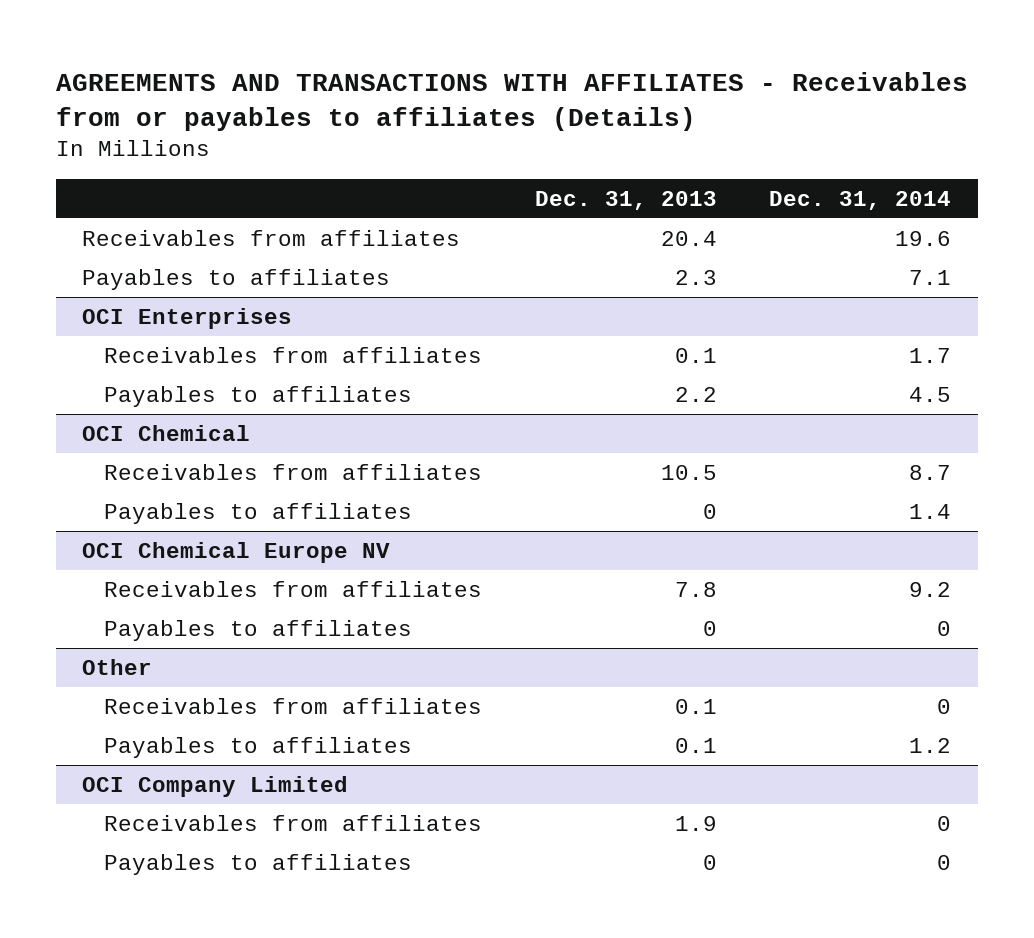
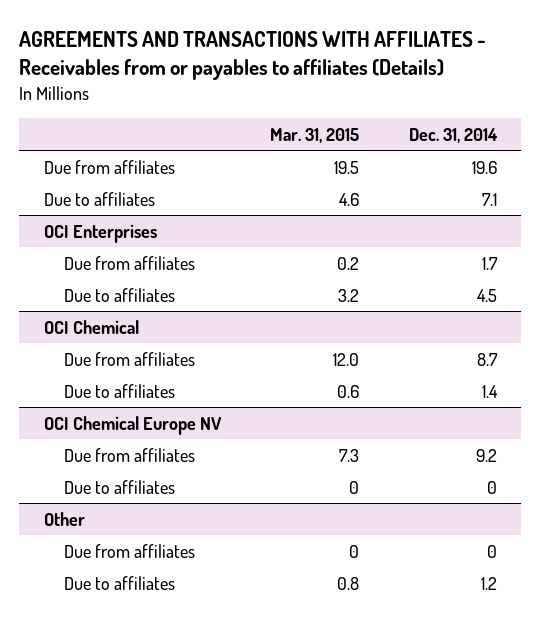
[534,190,717,210] Dec. 31, 2013 -> none
none -> [270,127,360,143] Mar. 31, 2015
[82,229,461,246] Receivables from affiliates -> [43,159,175,174] Due from affiliates
[82,268,391,290] Payables to affiliates -> [43,191,155,206] Due to affiliates
[103,346,482,363] Receivables from affiliates -> [63,255,195,270] Due from affiliates
[103,385,412,407] Payables to affiliates -> [63,287,175,302] Due to affiliates
[103,463,482,480] Receivables from affiliates -> [63,351,195,366] Due from affiliates
[103,502,412,524] Payables to affiliates -> [63,383,175,398] Due to affiliates
[103,580,482,597] Receivables from affiliates -> [63,447,195,462] Due from affiliates
[103,619,412,641] Payables to affiliates -> [63,479,175,494] Due to affiliates
[82,775,349,797] OCI Company Limited -> none
[103,814,482,831] Receivables from affiliates -> none
[103,853,412,875] Payables to affiliates -> none
[103,697,482,714] Receivables from affiliates -> [63,543,195,558] Due from affiliates
[103,736,412,758] Payables to affiliates -> [63,575,175,590] Due to affiliates

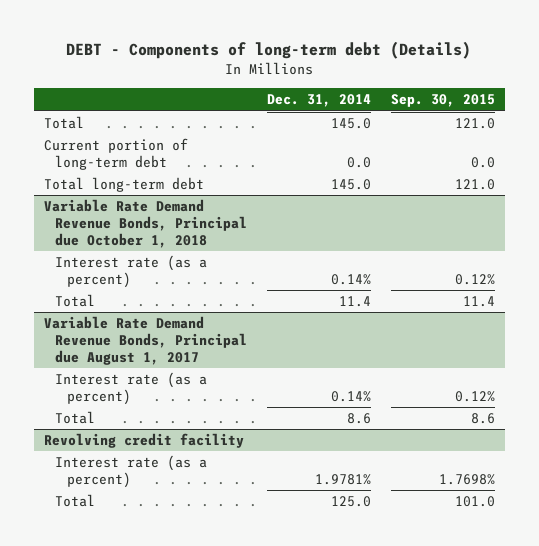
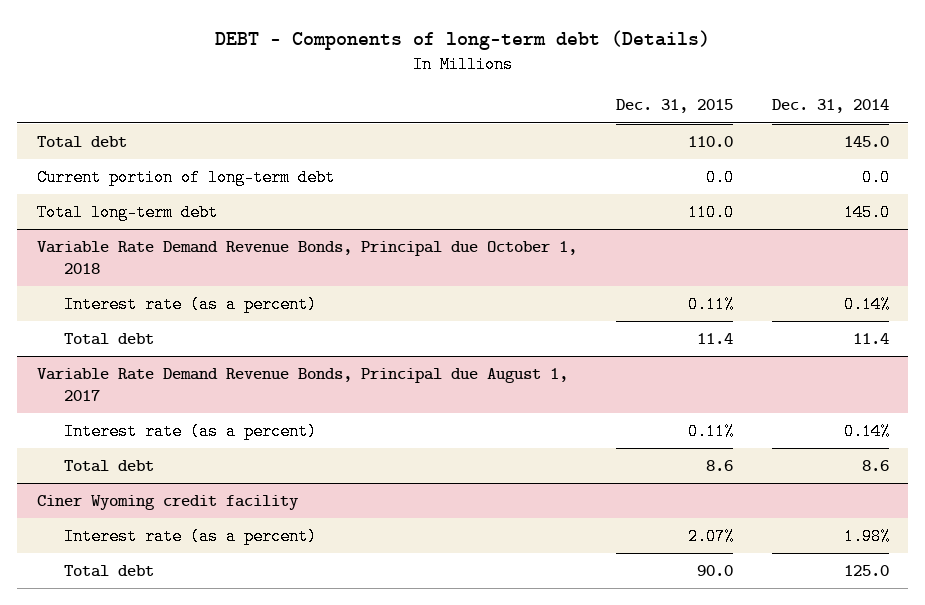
[390,94,495,108] Sep. 30, 2015 -> none
none -> [615,99,733,114] Dec. 31, 2015
[43,116,84,130] Total -> [36,136,127,149] Total debt
[55,294,96,308] Total -> [63,333,154,346] Total debt
[55,411,96,425] Total -> [63,460,154,473] Total debt
[43,433,244,449] Revolving credit facility -> [36,495,299,511] Ciner Wyoming credit facility
[315,473,372,485] 1.9781% -> [843,528,890,546] 1.98%
[55,494,96,508] Total -> [63,565,154,578] Total debt

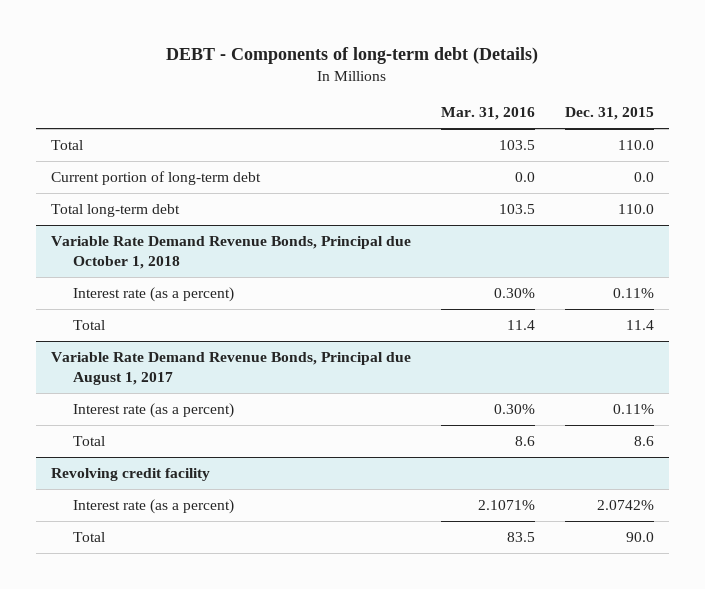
[771,99,889,114] Dec. 31, 2014 -> none
none -> [440,107,535,121] Mar. 31, 2016
[36,136,127,149] Total debt -> [50,140,83,151] Total
[63,333,154,346] Total debt -> [72,320,105,331] Total
[63,460,154,473] Total debt -> [72,436,105,447] Total
[36,495,299,511] Ciner Wyoming credit facility -> [50,468,210,482] Revolving credit facility
[687,528,734,546] 2.07% -> [597,500,655,511] 2.0742%
[63,565,154,578] Total debt -> [72,532,105,543] Total

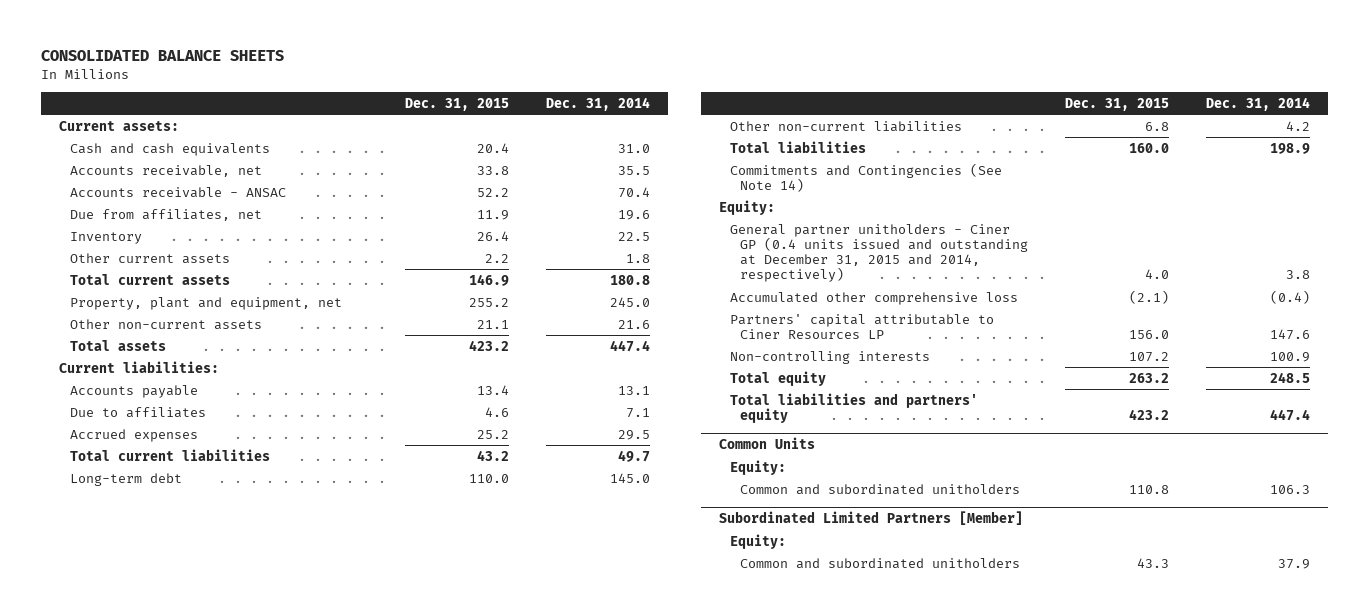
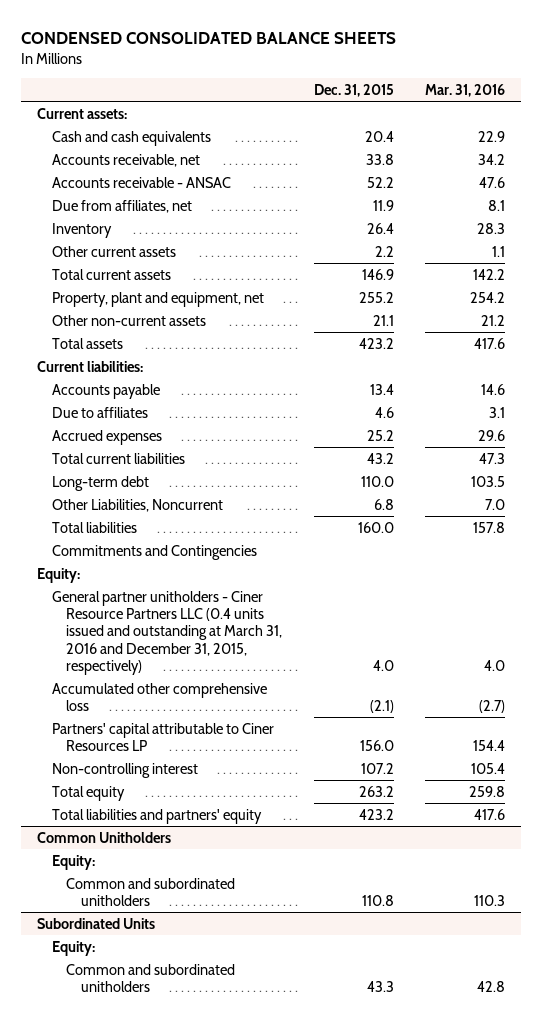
[40,50,284,62] CONSOLIDATED BALANCE SHEETS -> [20,31,396,44] CONDENSED CONSOLIDATED BALANCE SHEETS
[545,96,650,111] Dec. 31, 2014 -> none
none -> [425,83,506,97] Mar. 31, 2016
[729,120,962,132] Other non-current liabilities -> [51,498,223,512] Other Liabilities, Noncurrent
[729,162,1002,192] Commitments and Contingencies (See Note 14) -> [51,544,257,560] Commitments and Contingencies
[729,223,1028,283] General partner unitholders - Ciner GP (0.4 units issued and outstanding at December 31, 2015 and 2014, respectively) -> [51,590,283,675] General partner unitholders - Ciner Resource Partners LLC (0.4 units issued and outstanding at March 31, 2016 and December 31, 2015, respectively)
[729,350,930,364] Non-controlling interests -> [51,762,198,778] Non-controlling interest
[719,437,816,450] Common Units -> [36,831,171,843] Common Unitholders
[719,511,1024,526] Subordinated Limited Partners [Member] -> [36,917,155,929] Subordinated Units

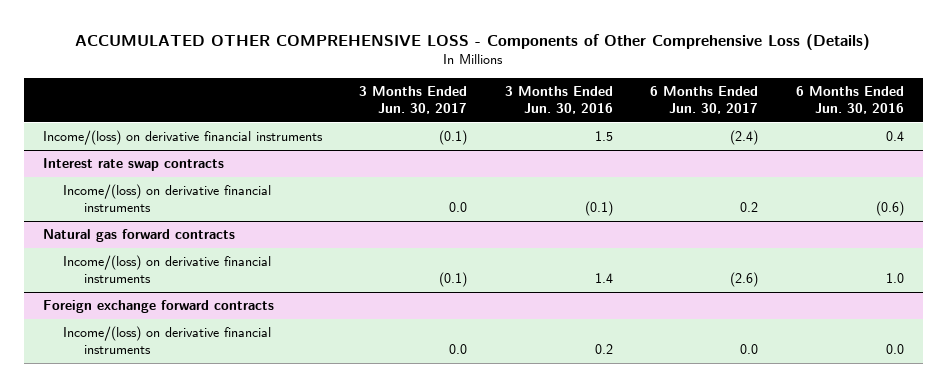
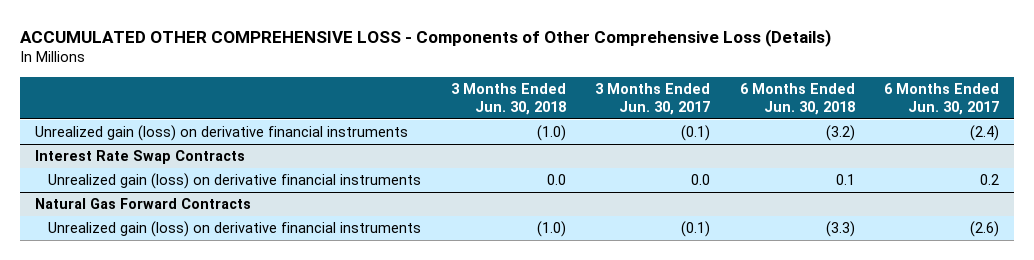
[504,86,613,115] 3 Months Ended Jun. 30, 2016 -> none
[795,86,904,115] 6 Months Ended Jun. 30, 2016 -> none
none -> [450,83,566,115] 3 Months Ended Jun. 30, 2018
none -> [739,83,855,115] 6 Months Ended Jun. 30, 2018
[42,300,274,314] Foreign exchange forward contracts -> none
[63,326,272,355] Income/(loss) on derivative financial instruments -> none
[42,130,323,146] Income/(loss) on derivative financial instruments -> [34,125,408,142] Unrealized gain (loss) on derivative financial instruments
[42,158,224,172] Interest rate swap contracts -> [34,150,245,165] Interest Rate Swap Contracts
[63,184,272,213] Income/(loss) on derivative financial instruments -> [48,173,422,190] Unrealized gain (loss) on derivative financial instruments
[42,229,235,243] Natural gas forward contracts -> [34,198,251,210] Natural Gas Forward Contracts
[63,255,272,284] Income/(loss) on derivative financial instruments -> [48,221,422,238] Unrealized gain (loss) on derivative financial instruments

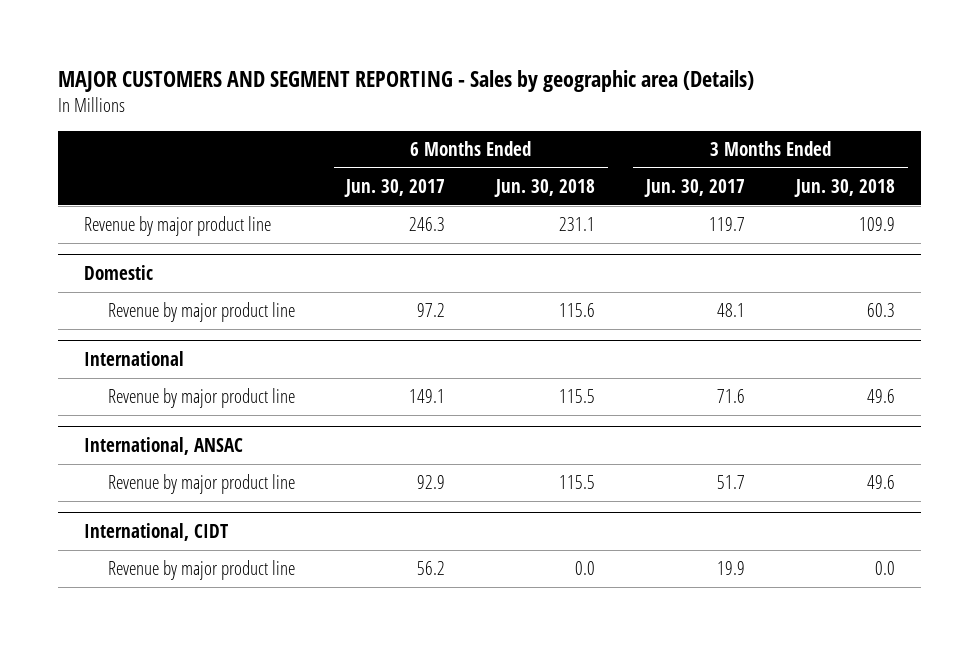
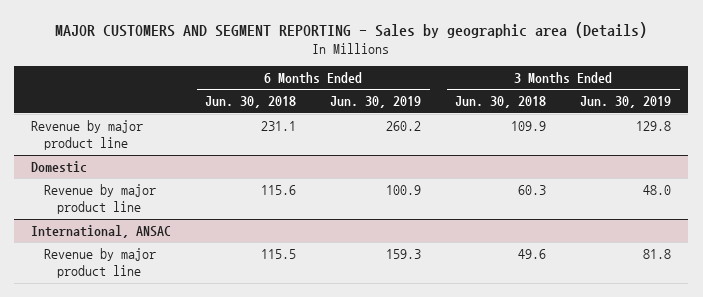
[344,178,446,197] Jun. 30, 2017 -> none
[644,178,746,197] Jun. 30, 2017 -> none
none -> [330,96,422,109] Jun. 30, 2019
none -> [580,96,672,109] Jun. 30, 2019
[83,351,184,367] International -> none
[108,388,296,409] Revenue by major product line -> none
[83,523,228,542] International, CIDT -> none
[108,560,296,581] Revenue by major product line -> none

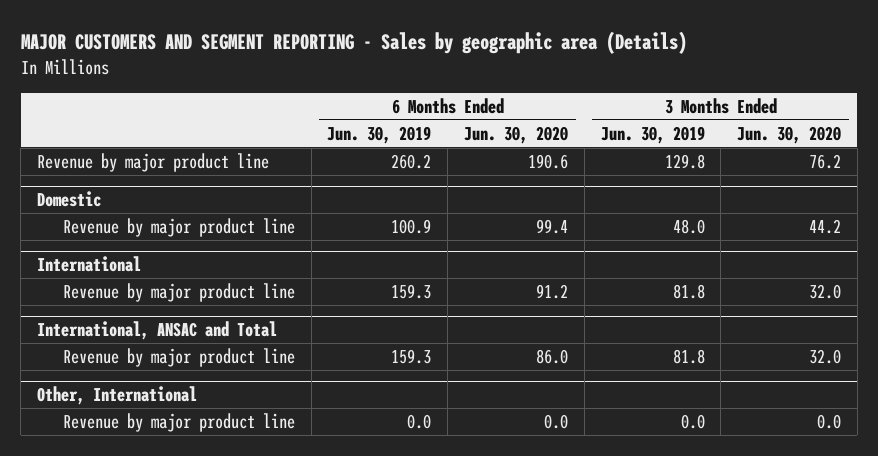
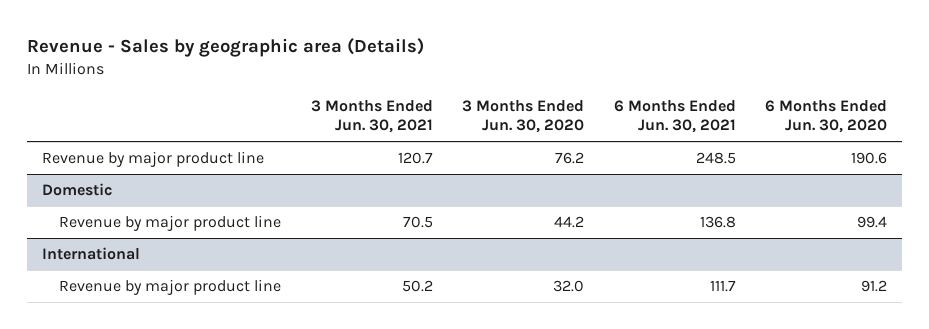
[20,31,687,55] MAJOR CUSTOMERS AND SEGMENT REPORTING - Sales by geographic area (Details) -> [27,37,425,57] Revenue - Sales by geographic area (Details)
[327,125,432,144] Jun. 30, 2019 -> none
[600,125,705,144] Jun. 30, 2019 -> none
none -> [310,99,433,134] 3 Months Ended Jun. 30, 2021
none -> [613,99,736,134] 6 Months Ended Jun. 30, 2021
[37,321,278,341] International, ANSAC and Total -> none
[62,347,295,367] Revenue by major product line -> none
[37,386,198,406] Other, International -> none
[62,412,295,432] Revenue by major product line -> none

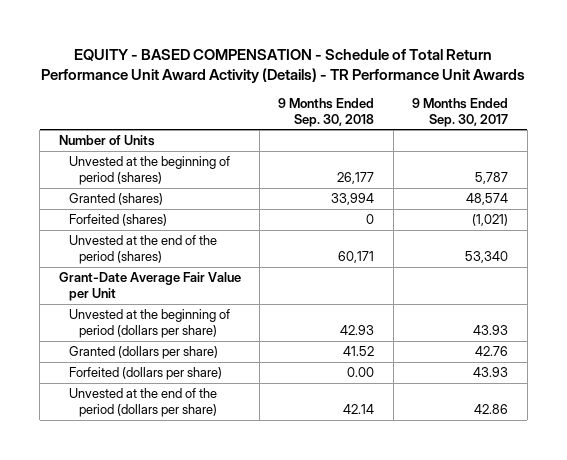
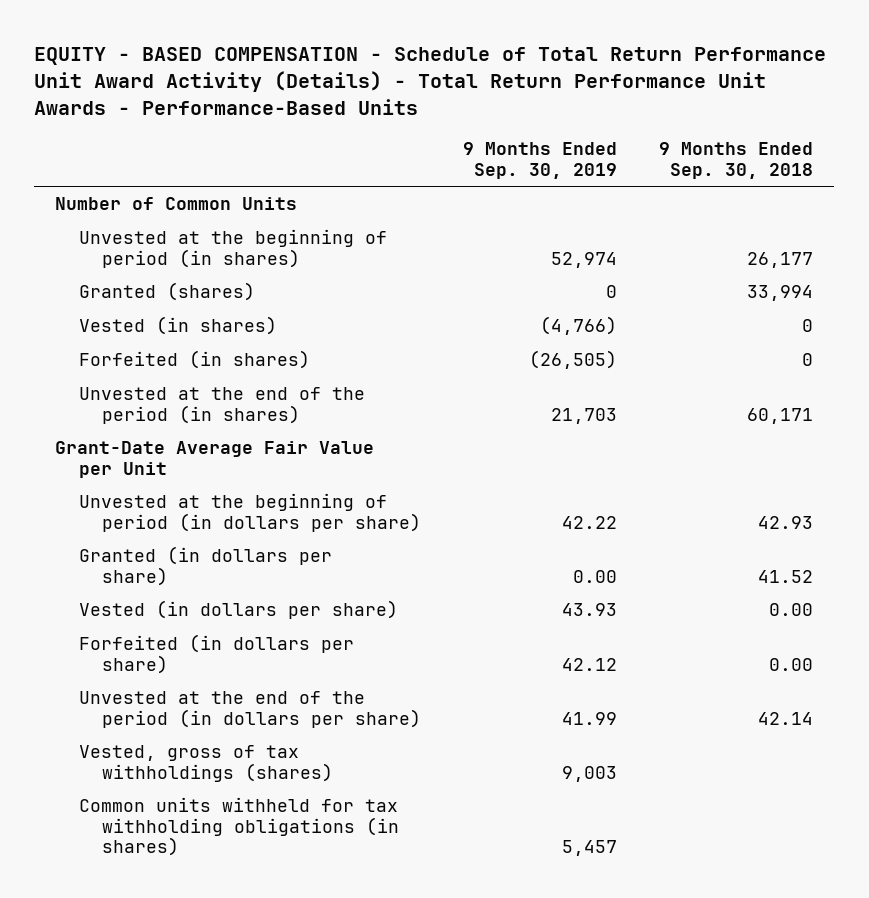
[41,48,526,83] EQUITY - BASED COMPENSATION - Schedule of Total Return Performance Unit Award Activity (Details) - TR Performance Unit Awards -> [34,46,827,115] EQUITY - BASED COMPENSATION - Schedule of Total Return Performance Unit Award Activity (Details) - Total Return Performance Unit Awards - Performance-Based Units
[412,98,509,127] 9 Months Ended Sep. 30, 2017 -> none
none -> [463,142,618,179] 9 Months Ended Sep. 30, 2019
[58,135,155,147] Number of Units -> [55,197,298,211] Number of Common Units
[68,156,230,185] Unvested at the beginning of period (shares) -> [78,229,387,268] Unvested at the beginning of period (in shares)
none -> [78,316,277,336] Vested (in shares)
[68,214,167,227] Forfeited (shares) -> [78,350,310,370] Forfeited (in shares)
[68,235,217,264] Unvested at the end of the period (shares) -> [78,387,365,424] Unvested at the end of the period (in shares)
[68,309,230,338] Unvested at the beginning of period (dollars per share) -> [78,493,422,532] Unvested at the beginning of period (in dollars per share)
[68,346,218,360] Granted (dollars per share) -> [78,546,332,586] Granted (in dollars per share)
none -> [78,600,398,620] Vested (in dollars per share)
[68,367,222,381] Forfeited (dollars per share) -> [78,634,354,674] Forfeited (in dollars per share)
[68,388,217,417] Unvested at the end of the period (dollars per share) -> [78,691,422,728] Unvested at the end of the period (in dollars per share)
none -> [78,745,334,782] Vested, gross of tax withholdings (shares)
none -> [78,797,400,857] Common units withheld for tax withholding obligations (in shares)

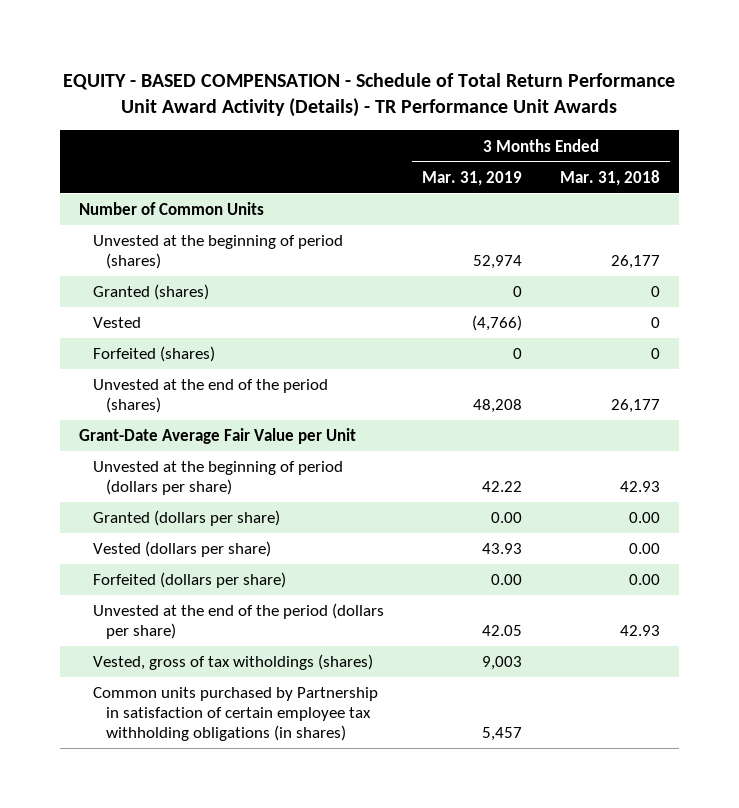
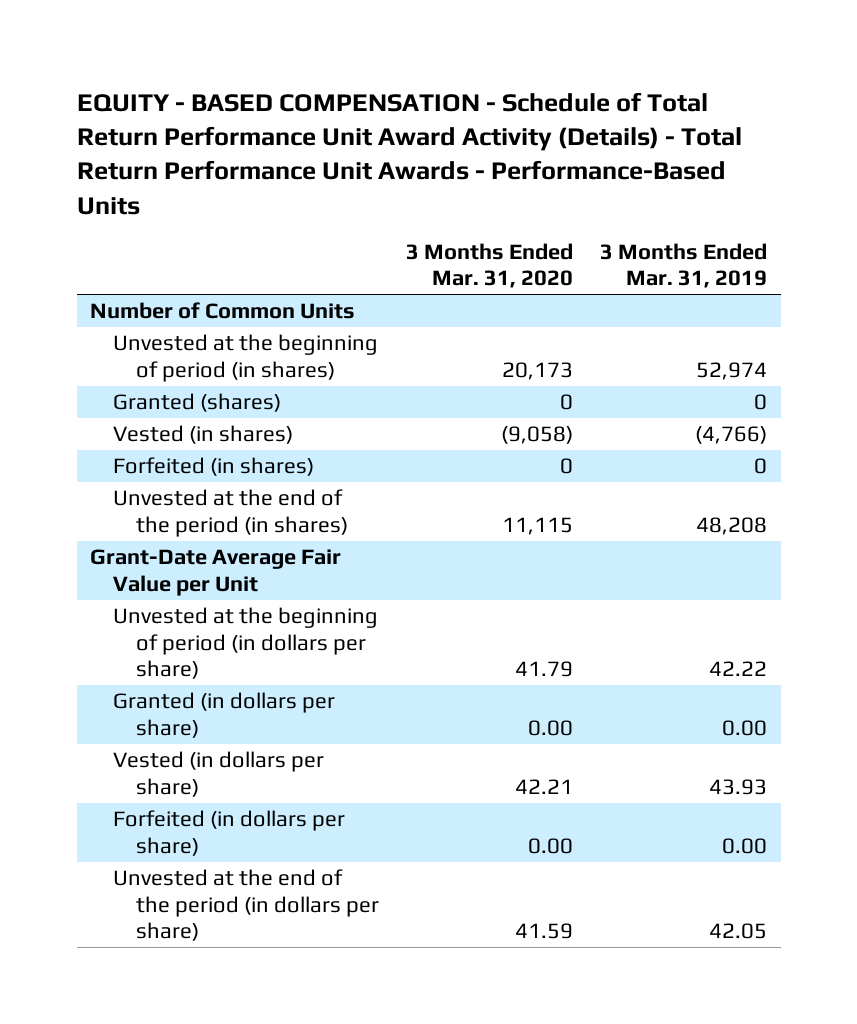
[63,72,676,118] EQUITY - BASED COMPENSATION - Schedule of Total Return Performance Unit Award Activity (Details) - TR Performance Unit Awards -> [76,91,742,215] EQUITY - BASED COMPENSATION - Schedule of Total Return Performance Unit Award Activity (Details) - Total Return Performance Unit Awards - Performance-Based Units
[559,169,660,186] Mar. 31, 2018 -> none
none -> [405,242,573,289] 3 Months Ended Mar. 31, 2020
[92,235,343,270] Unvested at the beginning of period (shares) -> [112,334,378,382] Unvested at the beginning of period (in shares)
[92,317,141,329] Vested -> [112,425,293,445] Vested (in shares)
[92,346,215,363] Forfeited (shares) -> [112,457,314,477] Forfeited (in shares)
[92,379,328,414] Unvested at the end of the period (shares) -> [112,489,348,537] Unvested at the end of the period (in shares)
[92,654,373,671] Vested, gross of tax witholdings (shares) -> none
[92,687,378,742] Common units purchased by Partnership in satisfaction of certain employee tax withholding obligations (in shares) -> none
[92,461,343,496] Unvested at the beginning of period (dollars per share) -> [112,607,378,679] Unvested at the beginning of period (in dollars per share)
[92,510,280,527] Granted (dollars per share) -> [112,692,335,738] Granted (in dollars per share)
[92,541,271,558] Vested (dollars per share) -> [112,751,324,797] Vested (in dollars per share)
[92,572,286,589] Forfeited (dollars per share) -> [112,810,345,856] Forfeited (in dollars per share)
[92,603,384,640] Unvested at the end of the period (dollars per share) -> [112,869,379,941] Unvested at the end of the period (in dollars per share)

